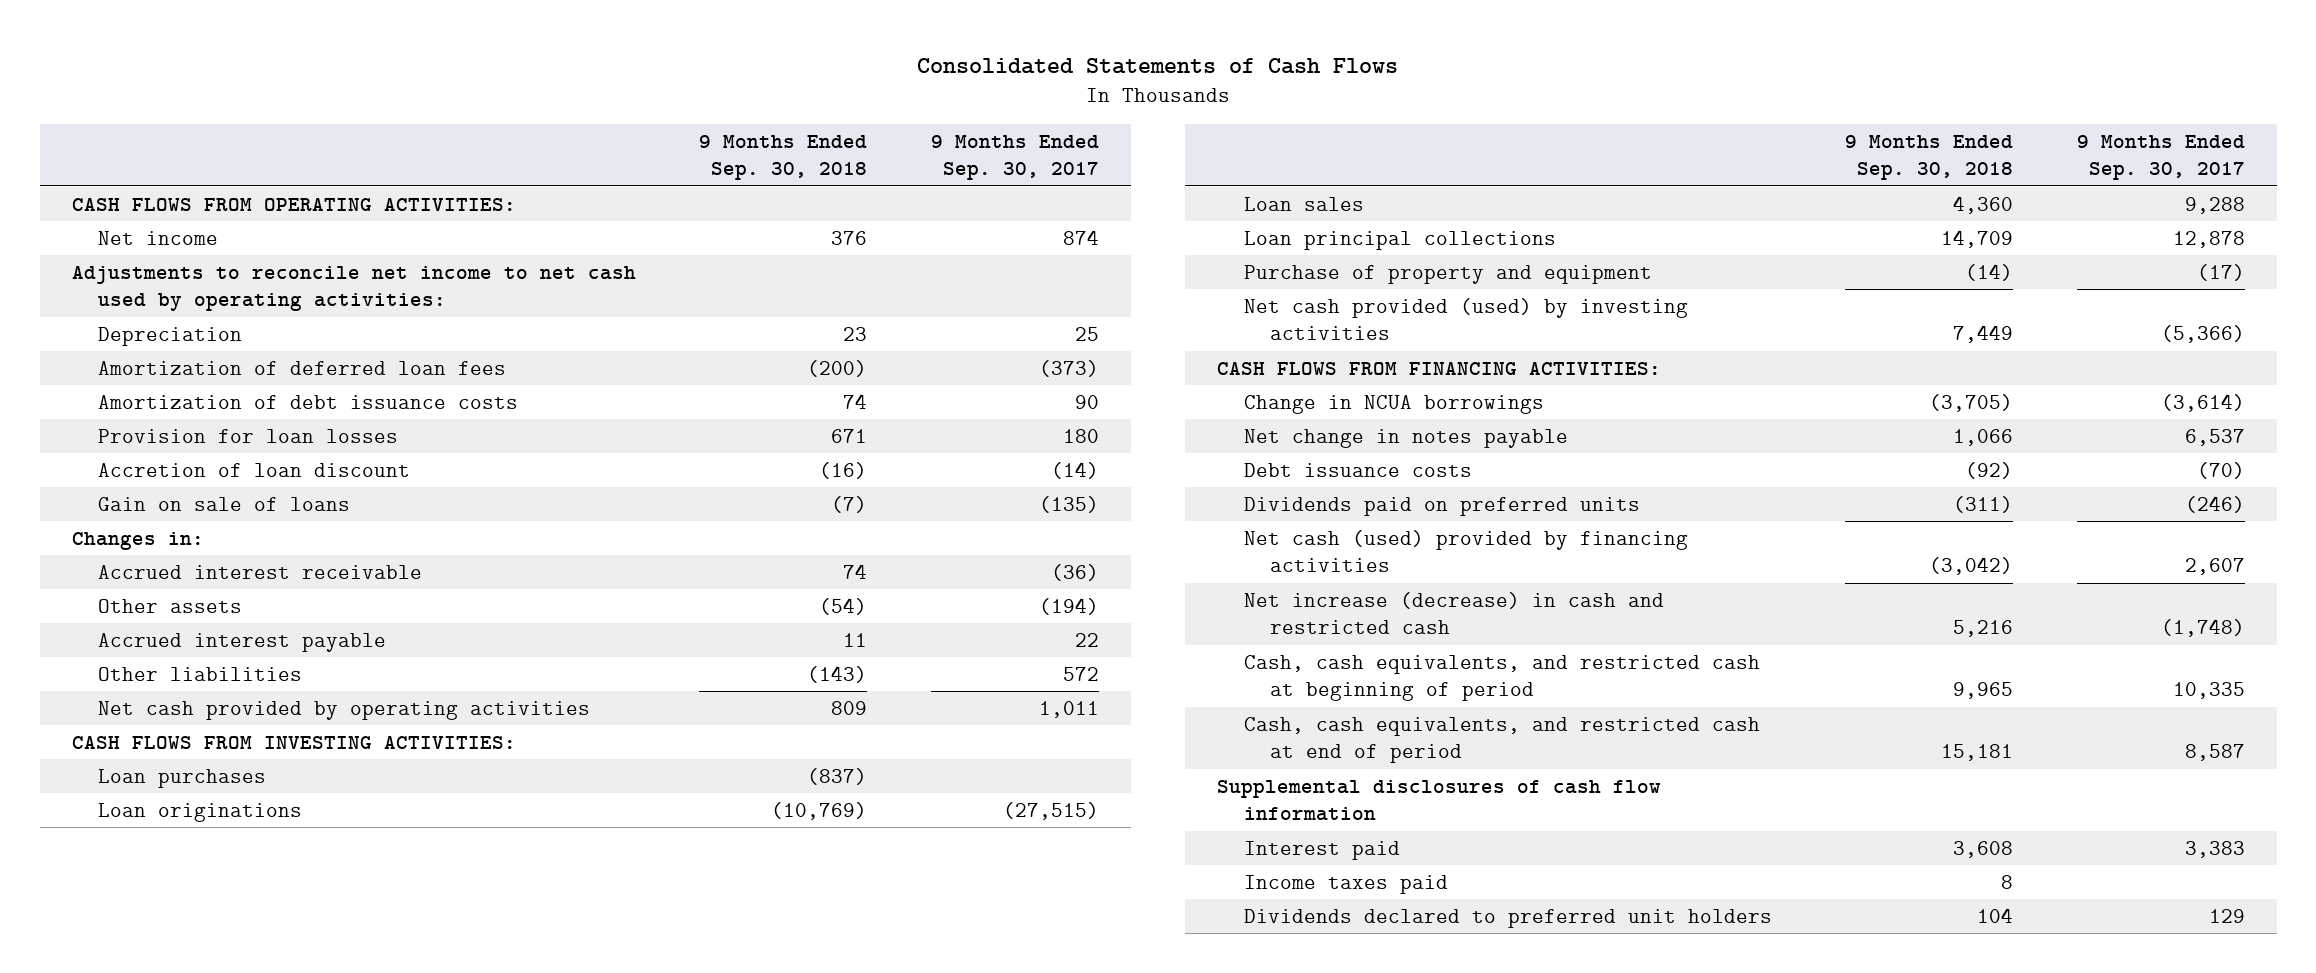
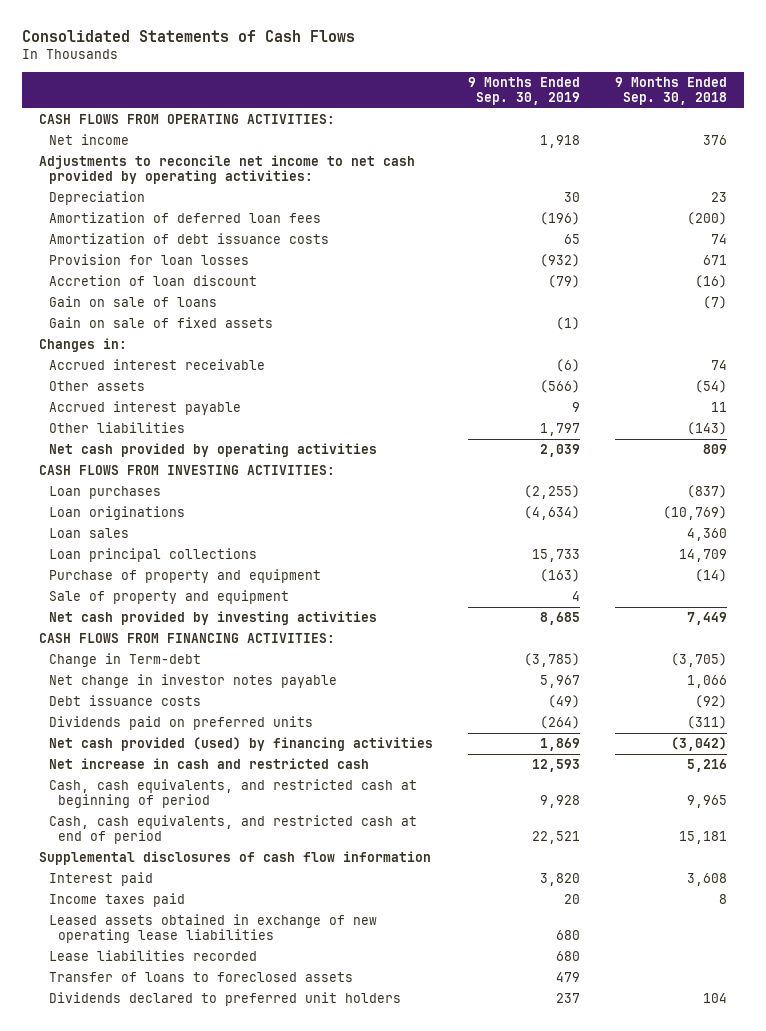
[931,134,1100,181] 9 Months Ended Sep. 30, 2017 -> none
none -> [467,77,580,105] 9 Months Ended Sep. 30, 2019
[71,265,636,312] Adjustments to reconcile net income to net cash used by operating activities: -> [39,155,416,185] Adjustments to reconcile net income to net cash provided by operating activities:
none -> [48,317,273,329] Gain on sale of fixed assets
none -> [48,590,289,605] Sale of property and equipment
[1243,297,1688,341] Net cash provided (used) by investing activities -> [48,611,377,626] Net cash provided by investing activities
[1243,394,1544,414] Change in NCUA borrowings -> [48,653,201,668] Change in Term-debt
[1243,428,1568,448] Net change in notes payable -> [48,674,337,689] Net change in investor notes payable
[1243,529,1688,573] Net cash (used) provided by financing activities -> [48,737,433,752] Net cash provided (used) by financing activities
[1243,591,1664,635] Net increase (decrease) in cash and restricted cash -> [48,758,369,770] Net increase in cash and restricted cash
none -> [48,914,377,944] Leased assets obtained in exchange of new operating lease liabilities
none -> [48,950,257,962] Lease liabilities recorded
none -> [48,972,353,983] Transfer of loans to foreclosed assets

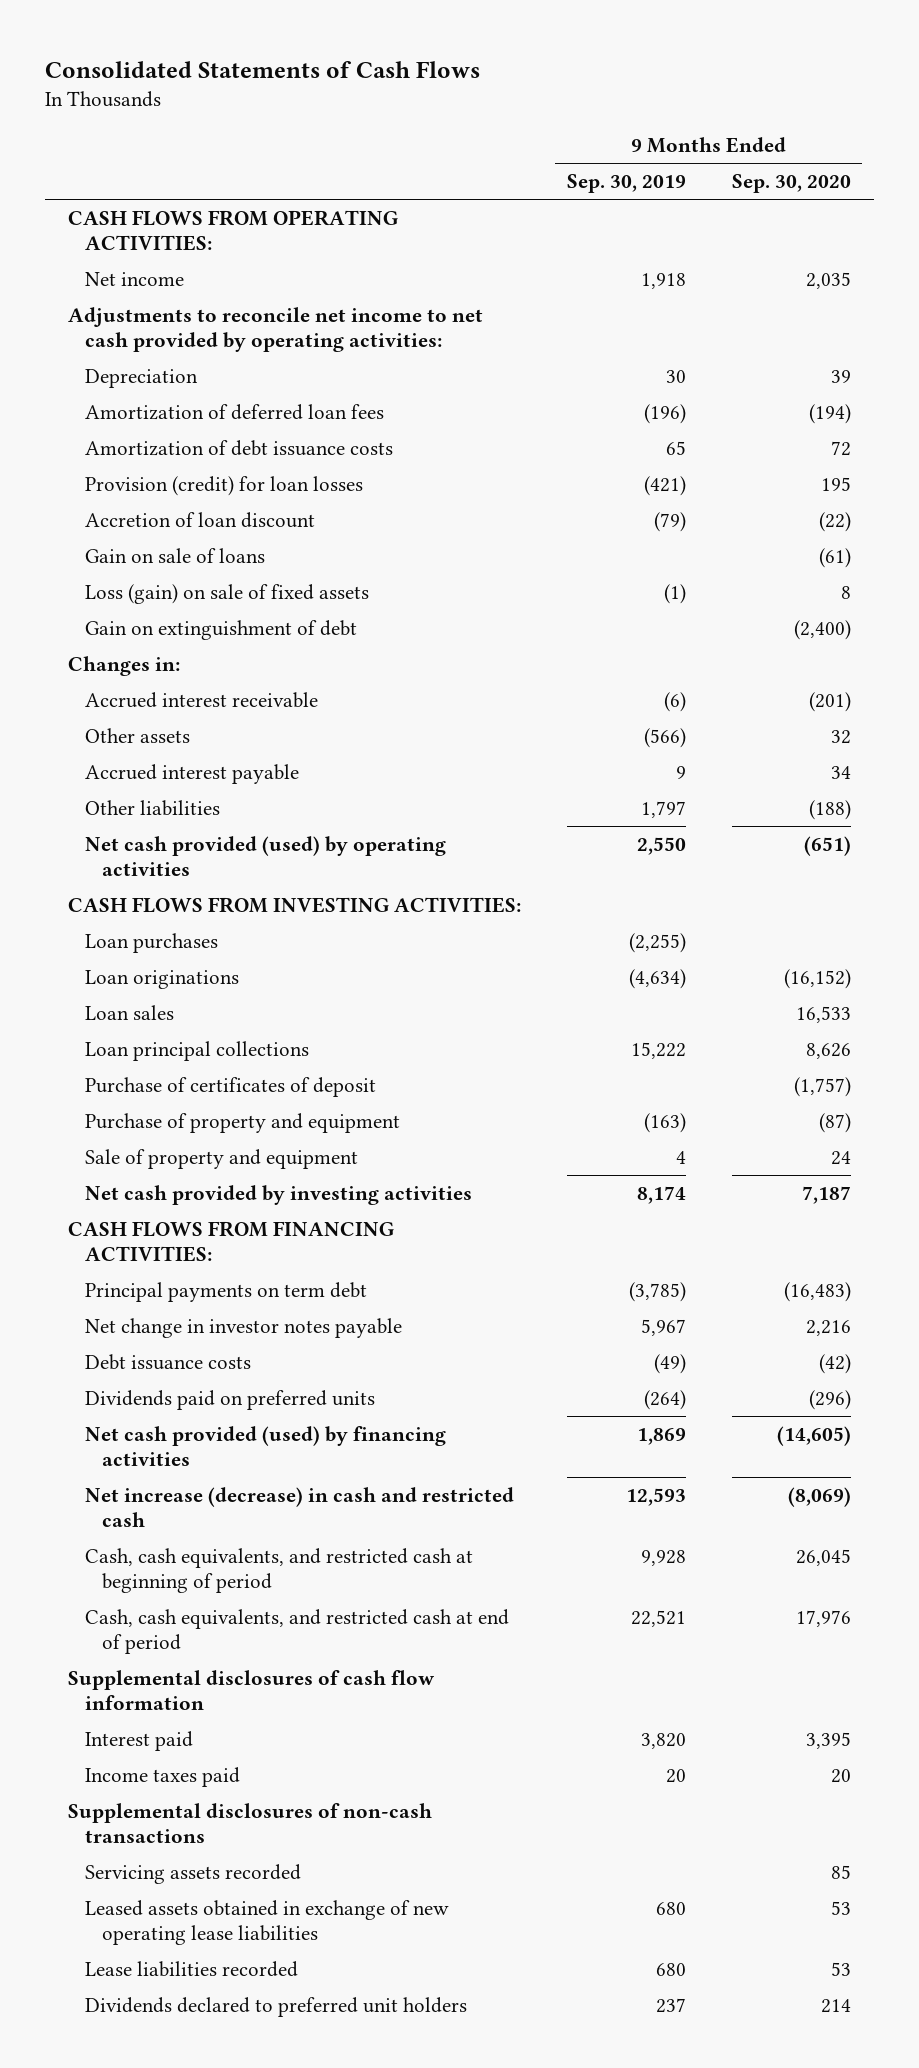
[614,77,727,105] 9 Months Ended Sep. 30, 2018 -> none
none -> [731,173,851,193] Sep. 30, 2020
[48,254,249,266] Provision for loan losses -> [85,475,364,496] Provision (credit) for loan losses
[539,254,580,268] (932) -> [643,475,686,496] (421)
[48,317,273,329] Gain on sale of fixed assets -> [85,583,370,604] Loss (gain) on sale of fixed assets
none -> [85,619,358,640] Gain on extinguishment of debt
[48,443,377,458] Net cash provided by operating activities -> [85,835,447,876] Net cash provided (used) by operating activities
[539,444,580,458] 2,039 -> [636,836,686,855] 2,550
[531,549,580,563] 15,733 -> [630,1041,686,1059] 15,222
none -> [85,1076,377,1097] Purchase of certificates of deposit
[539,612,580,626] 8,685 -> [636,1185,686,1204] 8,174
[48,653,201,668] Change in Term-debt -> [85,1281,368,1302] Principal payments on term debt
[48,758,369,770] Net increase in cash and restricted cash -> [85,1486,515,1527] Net increase (decrease) in cash and restricted cash
none -> [67,1802,432,1843] Supplemental disclosures of non-cash transactions
none -> [85,1863,302,1884] Servicing assets recorded
[48,972,353,983] Transfer of loans to foreclosed assets -> none

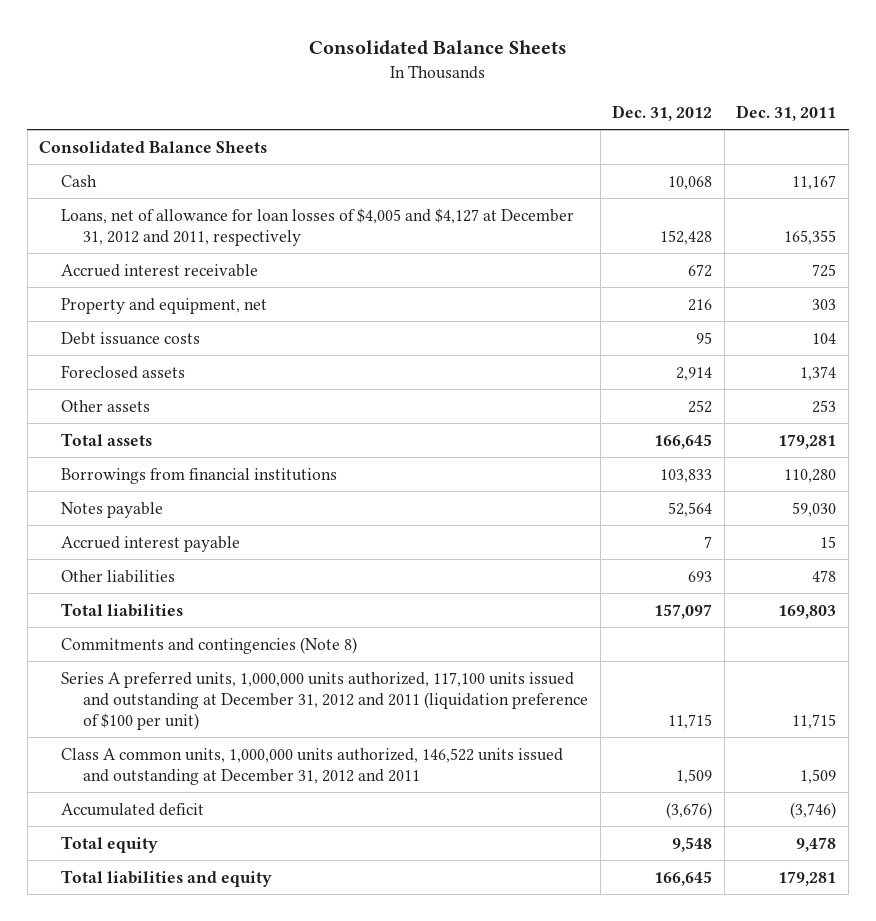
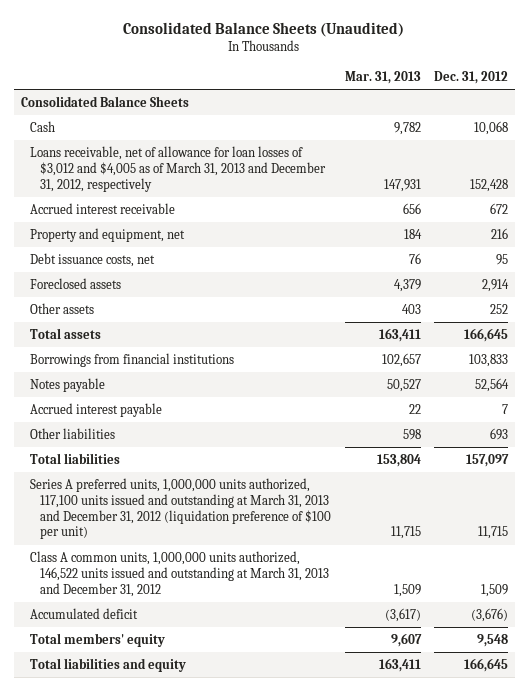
[308,40,567,56] Consolidated Balance Sheets -> [123,21,405,37] Consolidated Balance Sheets (Unaudited)
[736,104,837,121] Dec. 31, 2011 -> none
none -> [344,71,421,85] Mar. 31, 2013
[61,207,575,246] Loans, net of allowance for loan losses of $4,005 and $4,127 at December 31, 2012 and 2011, respectively -> [30,145,327,192] Loans receivable, net of allowance for loan losses of $3,012 and $4,005 as of March 31, 2013 and December 31, 2012, respectively
[61,331,201,345] Debt issuance costs -> [30,252,156,267] Debt issuance costs, net
[61,636,358,654] Commitments and contingencies (Note 8) -> none
[61,671,588,730] Series A preferred units, 1,000,000 units authorized, 117,100 units issued and outstanding at December 31, 2012 and 2011 (liquidation preference of $100 per unit) -> [30,477,332,540] Series A preferred units, 1,000,000 units authorized, 117,100 units issued and outstanding at March 31, 2013 and December 31, 2012 (liquidation preference of $100 per unit)
[61,747,564,785] Class A common units, 1,000,000 units authorized, 146,522 units issued and outstanding at December 31, 2012 and 2011 -> [30,550,330,597] Class A common units, 1,000,000 units authorized, 146,522 units issued and outstanding at March 31, 2013 and December 31, 2012
[61,835,159,853] Total equity -> [30,632,166,647] Total members' equity

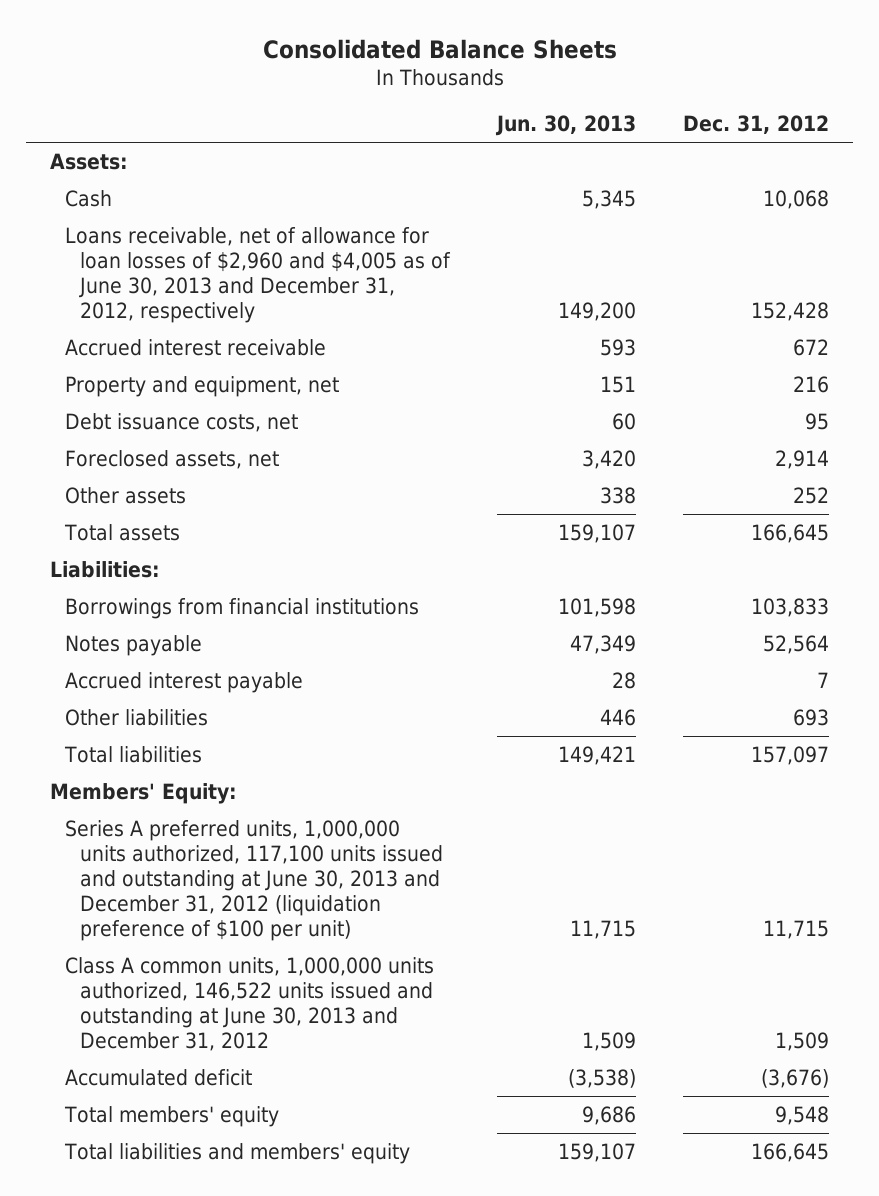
[123,21,405,37] Consolidated Balance Sheets (Unaudited) -> [262,38,617,59] Consolidated Balance Sheets
[344,71,421,85] Mar. 31, 2013 -> none
none -> [494,115,636,137] Jun. 30, 2013
[20,95,189,107] Consolidated Balance Sheets -> none
none -> [49,152,128,170] Assets:
[30,145,327,192] Loans receivable, net of allowance for loan losses of $3,012 and $4,005 as of March 31, 2013 and December 31, 2012, respectively -> [64,226,451,324] Loans receivable, net of allowance for loan losses of $2,960 and $4,005 as of June 30, 2013 and December 31, 2012, respectively
[30,277,122,289] Foreclosed assets -> [64,449,279,469] Foreclosed assets, net
none -> [49,560,160,578] Liabilities:
none -> [49,782,237,804] Members' Equity:
[30,477,332,540] Series A preferred units, 1,000,000 units authorized, 117,100 units issued and outstanding at March 31, 2013 and December 31, 2012 (liquidation preference of $100 per unit) -> [64,819,443,942] Series A preferred units, 1,000,000 units authorized, 117,100 units issued and outstanding at June 30, 2013 and December 31, 2012 (liquidation preference of $100 per unit)
[30,550,330,597] Class A common units, 1,000,000 units authorized, 146,522 units issued and outstanding at March 31, 2013 and December 31, 2012 -> [64,956,434,1052] Class A common units, 1,000,000 units authorized, 146,522 units issued and outstanding at June 30, 2013 and December 31, 2012
[30,657,187,672] Total liabilities and equity -> [63,1142,410,1164] Total liabilities and members' equity

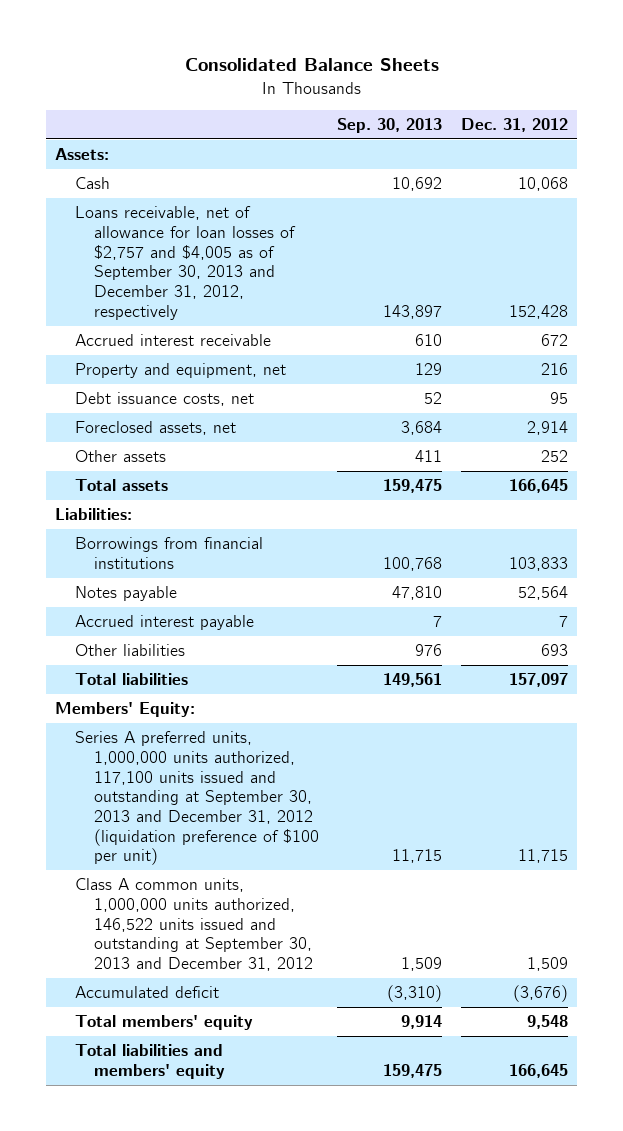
[494,115,636,137] Jun. 30, 2013 -> none
none -> [337,118,443,134] Sep. 30, 2013
[64,226,451,324] Loans receivable, net of allowance for loan losses of $2,960 and $4,005 as of June 30, 2013 and December 31, 2012, respectively -> [74,206,296,320] Loans receivable, net of allowance for loan losses of $2,757 and $4,005 as of September 30, 2013 and December 31, 2012, respectively
[64,819,443,942] Series A preferred units, 1,000,000 units authorized, 117,100 units issued and outstanding at June 30, 2013 and December 31, 2012 (liquidation preference of $100 per unit) -> [74,731,319,866] Series A preferred units, 1,000,000 units authorized, 117,100 units issued and outstanding at September 30, 2013 and December 31, 2012 (liquidation preference of $100 per unit)
[64,956,434,1052] Class A common units, 1,000,000 units authorized, 146,522 units issued and outstanding at June 30, 2013 and December 31, 2012 -> [74,878,313,972] Class A common units, 1,000,000 units authorized, 146,522 units issued and outstanding at September 30, 2013 and December 31, 2012

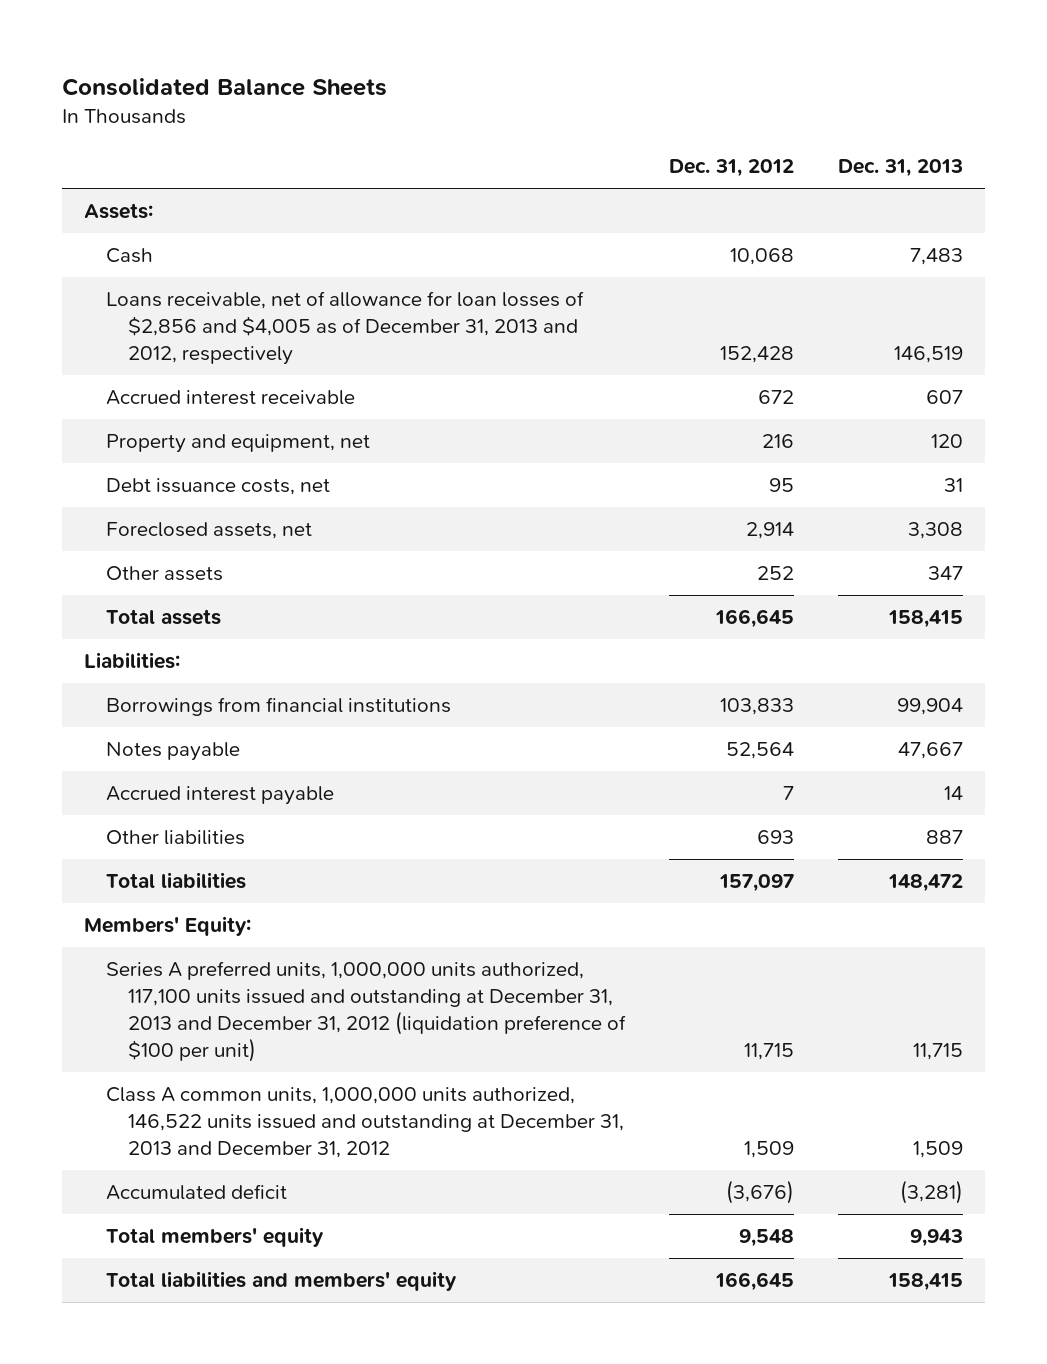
[337,118,443,134] Sep. 30, 2013 -> none
none -> [837,159,963,178] Dec. 31, 2013
[74,206,296,320] Loans receivable, net of allowance for loan losses of $2,757 and $4,005 as of September 30, 2013 and December 31, 2012, respectively -> [105,291,584,366] Loans receivable, net of allowance for loan losses of $2,856 and $4,005 as of December 31, 2013 and 2012, respectively
[74,731,319,866] Series A preferred units, 1,000,000 units authorized, 117,100 units issued and outstanding at September 30, 2013 and December 31, 2012 (liquidation preference of $100 per unit) -> [105,961,626,1063] Series A preferred units, 1,000,000 units authorized, 117,100 units issued and outstanding at December 31, 2013 and December 31, 2012 (liquidation preference of $100 per unit)
[74,878,313,972] Class A common units, 1,000,000 units authorized, 146,522 units issued and outstanding at September 30, 2013 and December 31, 2012 -> [105,1087,624,1159] Class A common units, 1,000,000 units authorized, 146,522 units issued and outstanding at December 31, 2013 and December 31, 2012

